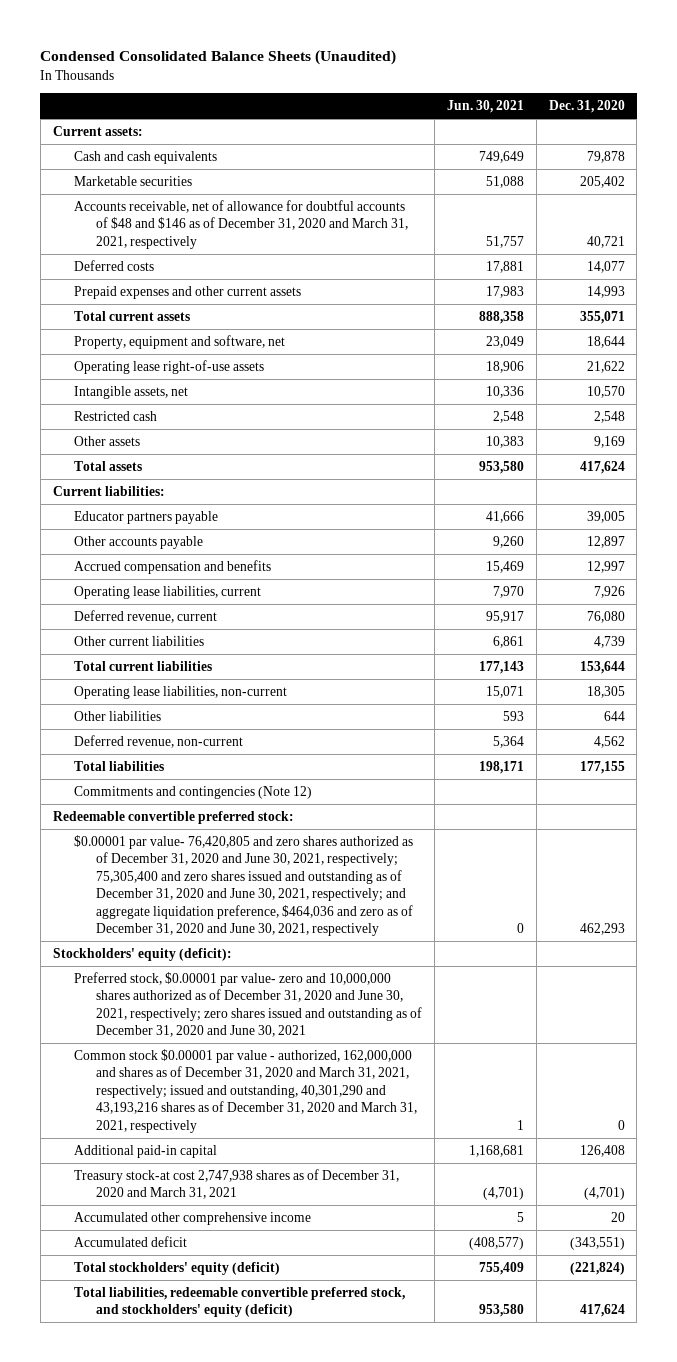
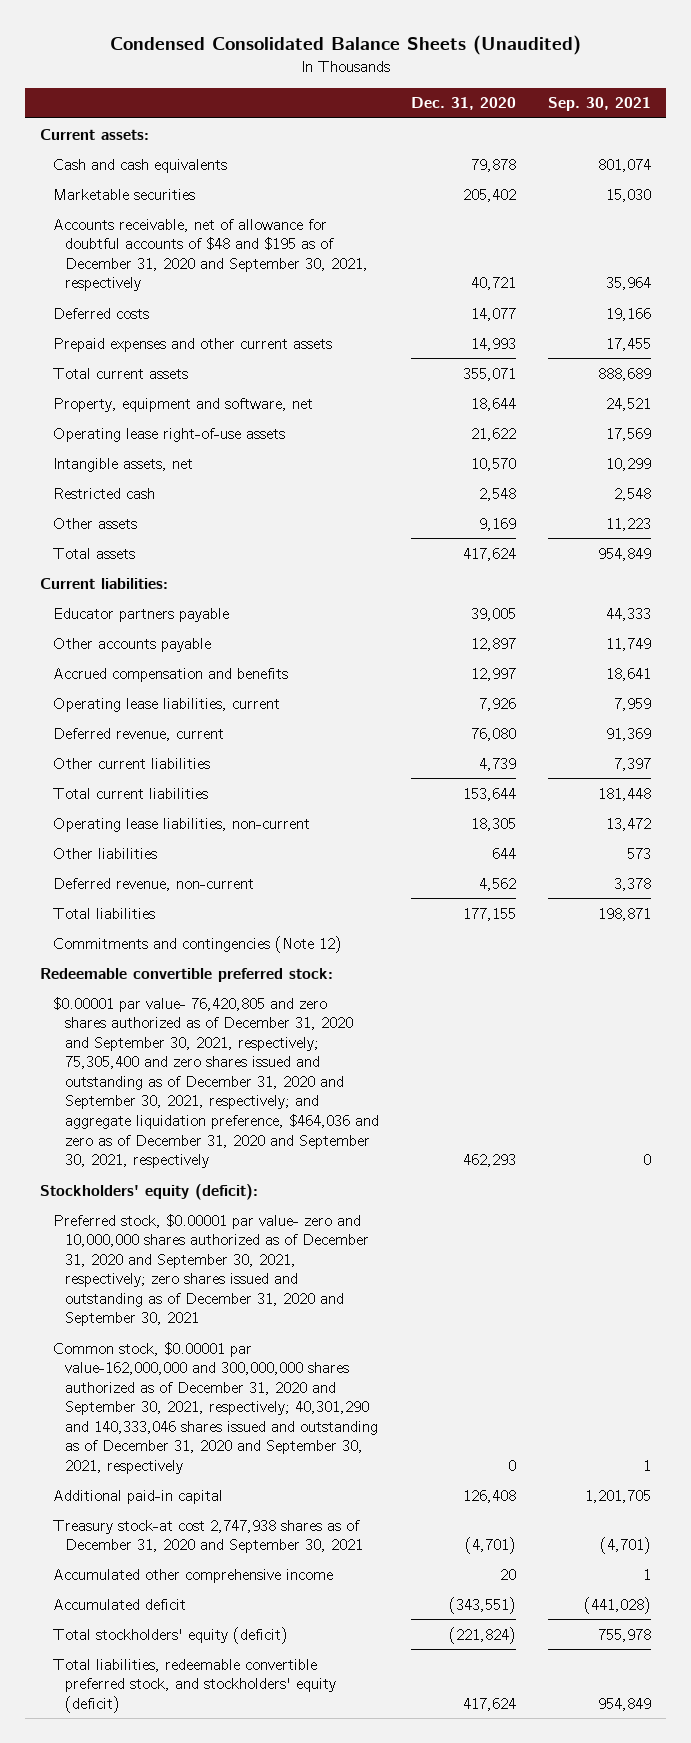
[446,100,524,114] Jun. 30, 2021 -> none
none -> [547,97,651,112] Sep. 30, 2021
[74,199,409,249] Accounts receivable, net of allowance for doubtful accounts of $48 and $146 as of December 31, 2020 and March 31, 2021, respectively -> [52,218,369,292] Accounts receivable, net of allowance for doubtful accounts of $48 and $195 as of December 31, 2020 and September 30, 2021, respectively
[74,834,414,937] $0.00001 par value- 76,420,805 and zero shares authorized as of December 31, 2020 and June 30, 2021, respectively; 75,305,400 and zero shares issued and outstanding as of December 31, 2020 and June 30, 2021, respectively; and aggregate liquidation preference, $464,036 and zero as of December 31, 2020 and June 30, 2021, respectively -> [52,996,380,1169] $0.00001 par value- 76,420,805 and zero shares authorized as of December 31, 2020 and September 30, 2021, respectively; 75,305,400 and zero shares issued and outstanding as of December 31, 2020 and September 30, 2021, respectively; and aggregate liquidation preference, $464,036 and zero as of December 31, 2020 and September 30, 2021, respectively
[74,971,423,1038] Preferred stock, $0.00001 par value- zero and 10,000,000 shares authorized as of December 31, 2020 and June 30, 2021, respectively; zero shares issued and outstanding as of December 31, 2020 and June 30, 2021 -> [52,1213,370,1327] Preferred stock, $0.00001 par value- zero and 10,000,000 shares authorized as of December 31, 2020 and September 30, 2021, respectively; zero shares issued and outstanding as of December 31, 2020 and September 30, 2021
[74,1048,418,1133] Common stock $0.00001 par value - authorized, 162,000,000 and shares as of December 31, 2020 and March 31, 2021, respectively; issued and outstanding, 40,301,290 and 43,193,216 shares as of December 31, 2020 and March 31, 2021, respectively -> [52,1341,379,1475] Common stock, $0.00001 par value-162,000,000 and 300,000,000 shares authorized as of December 31, 2020 and September 30, 2021, respectively; 40,301,290 and 140,333,046 shares issued and outstanding as of December 31, 2020 and September 30, 2021, respectively
[74,1168,400,1200] Treasury stock-at cost 2,747,938 shares as of December 31, 2020 and March 31, 2021 -> [52,1519,364,1554] Treasury stock-at cost 2,747,938 shares as of December 31, 2020 and September 30, 2021

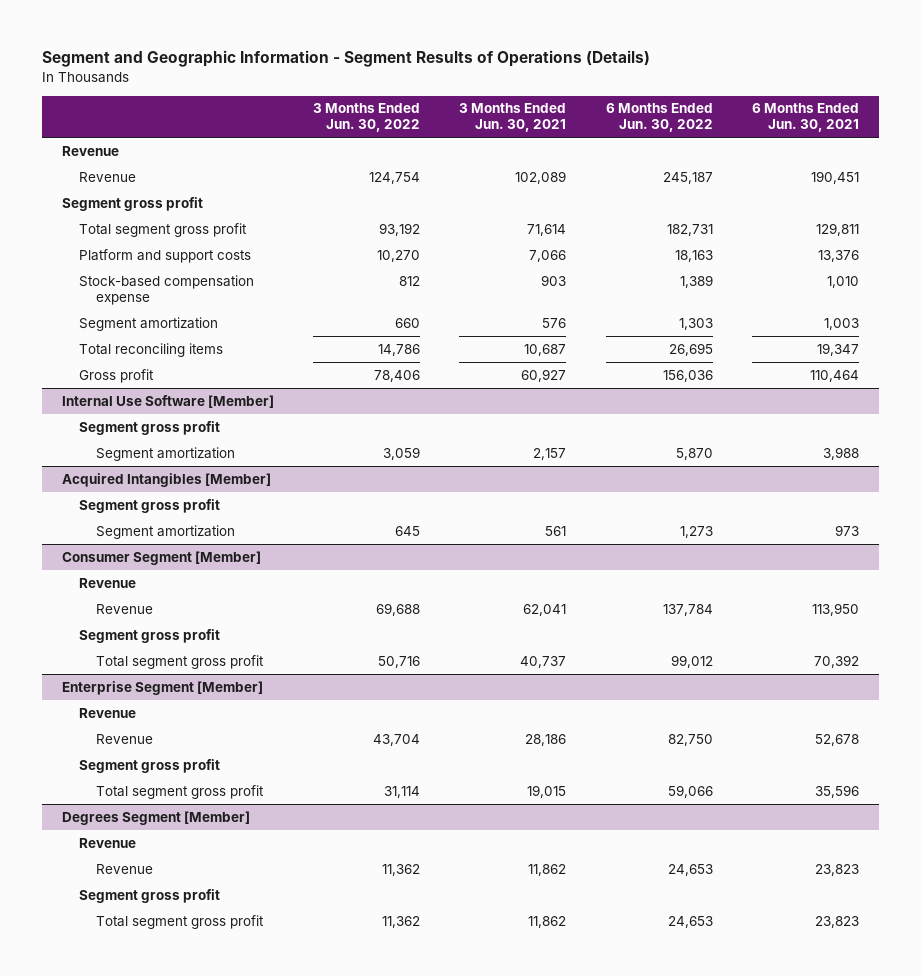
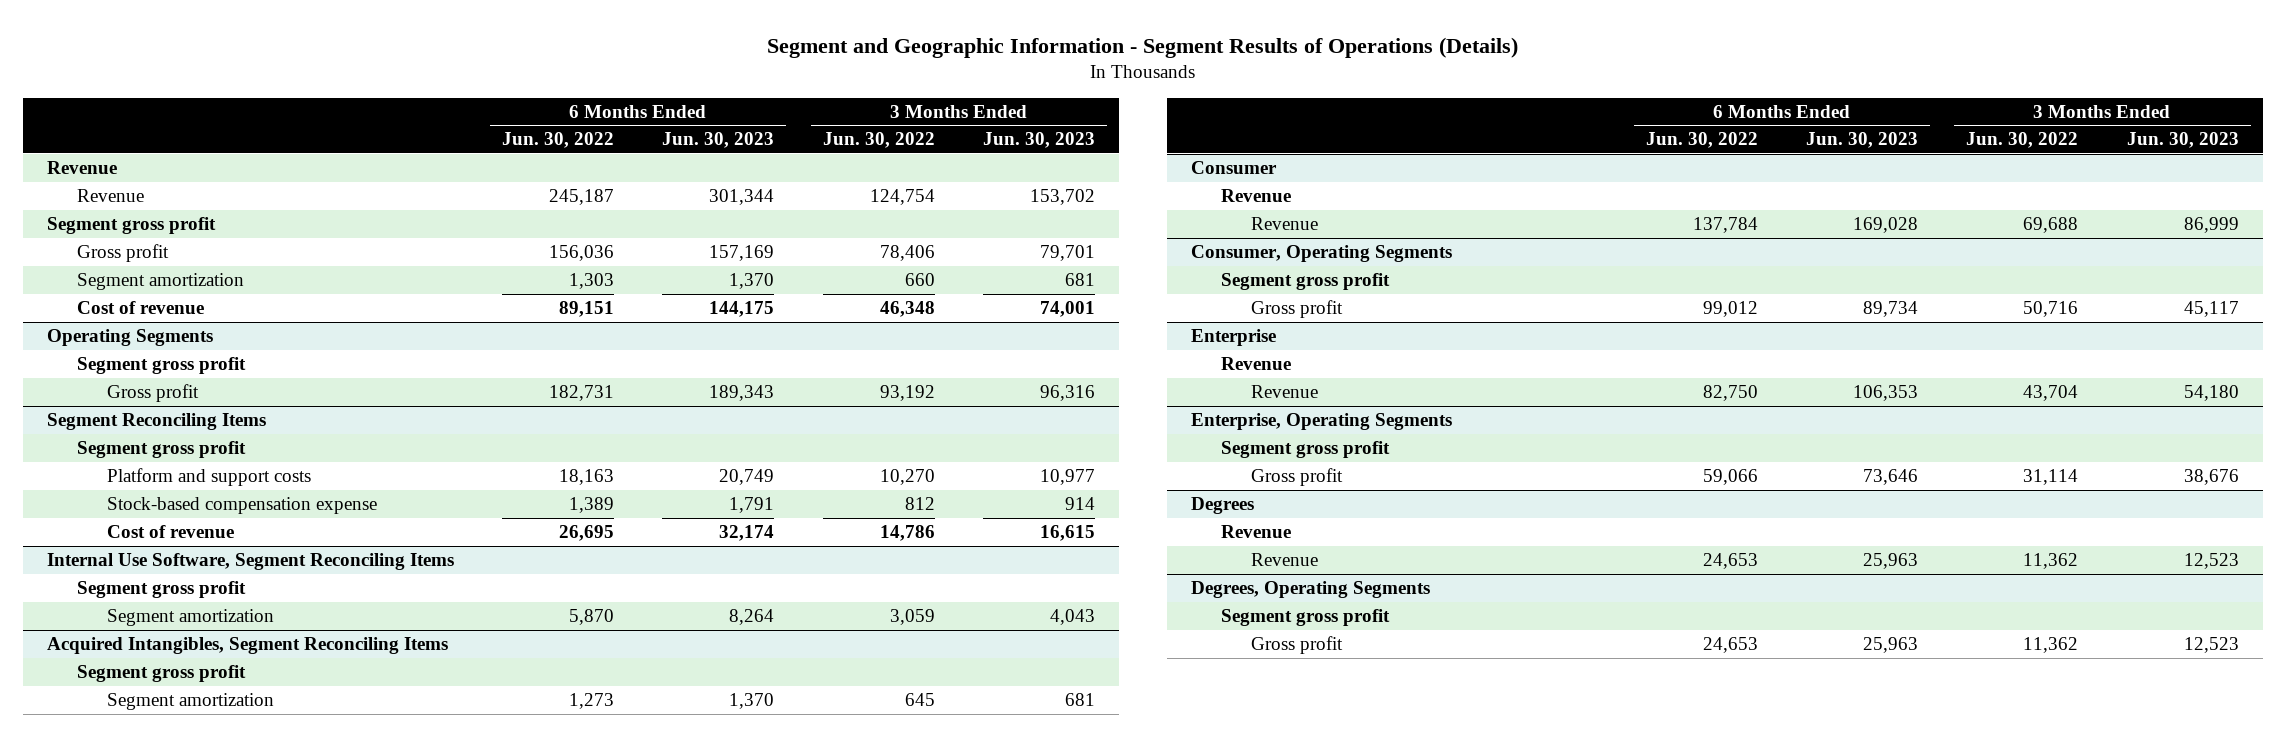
[459,103,567,133] 3 Months Ended Jun. 30, 2021 -> none
[752,103,860,133] 6 Months Ended Jun. 30, 2021 -> none
none -> [662,132,775,149] Jun. 30, 2023
none -> [982,132,1095,149] Jun. 30, 2023
[78,368,154,383] Gross profit -> [77,244,170,263] Gross profit
[78,316,218,331] Segment amortization -> [77,273,245,291] Segment amortization
none -> [77,301,205,315] Cost of revenue
none -> [46,329,213,347] Operating Segments
none -> [77,357,247,375] Segment gross profit
[78,222,247,237] Total segment gross profit -> [107,384,200,403] Gross profit
none -> [46,413,266,431] Segment Reconciling Items
none -> [77,441,247,459] Segment gross profit
[61,394,274,408] Internal Use Software [Member] -> none
[78,342,223,357] Total reconciling items -> [107,525,235,539] Cost of revenue
none -> [46,553,454,571] Internal Use Software, Segment Reconciling Items
[61,472,271,487] Acquired Intangibles [Member] -> none
none -> [46,637,448,655] Acquired Intangibles, Segment Reconciling Items
[61,550,261,565] Consumer Segment [Member] -> [1190,161,1277,175] Consumer
none -> [1190,245,1452,263] Consumer, Operating Segments
[95,654,264,669] Total segment gross profit -> [1251,300,1344,319] Gross profit
[61,680,263,695] Enterprise Segment [Member] -> [1190,329,1276,347] Enterprise
none -> [1190,413,1452,431] Enterprise, Operating Segments
[95,784,264,799] Total segment gross profit -> [1251,468,1344,487] Gross profit
[61,810,250,825] Degrees Segment [Member] -> [1190,497,1254,515] Degrees
none -> [1190,581,1430,599] Degrees, Operating Segments
[95,914,264,929] Total segment gross profit -> [1251,636,1344,655] Gross profit

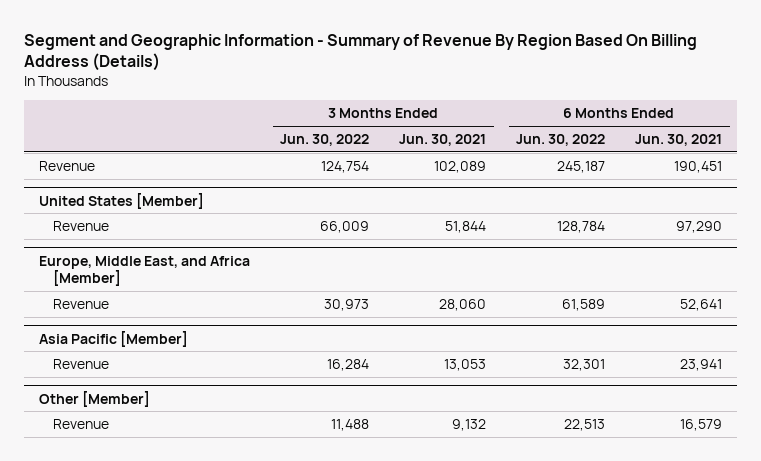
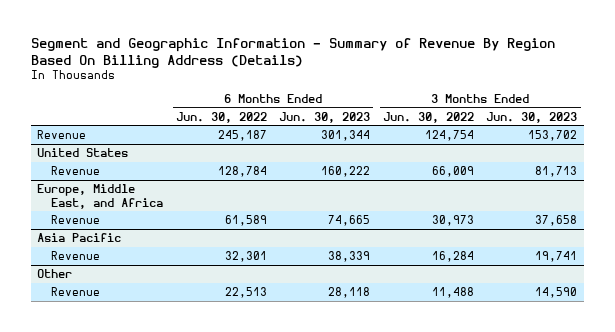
[399,134,487,147] Jun. 30, 2021 -> none
[635,134,723,147] Jun. 30, 2021 -> none
none -> [279,111,371,123] Jun. 30, 2023
none -> [486,111,578,123] Jun. 30, 2023
[39,192,205,209] United States [Member] -> [37,147,129,157] United States
[39,255,251,286] Europe, Middle East, and Africa [Member] -> [37,183,164,209] Europe, Middle East, and Africa
[39,330,189,347] Asia Pacific [Member] -> [37,232,122,242] Asia Pacific
[39,390,151,407] Other [Member] -> [37,268,73,278] Other

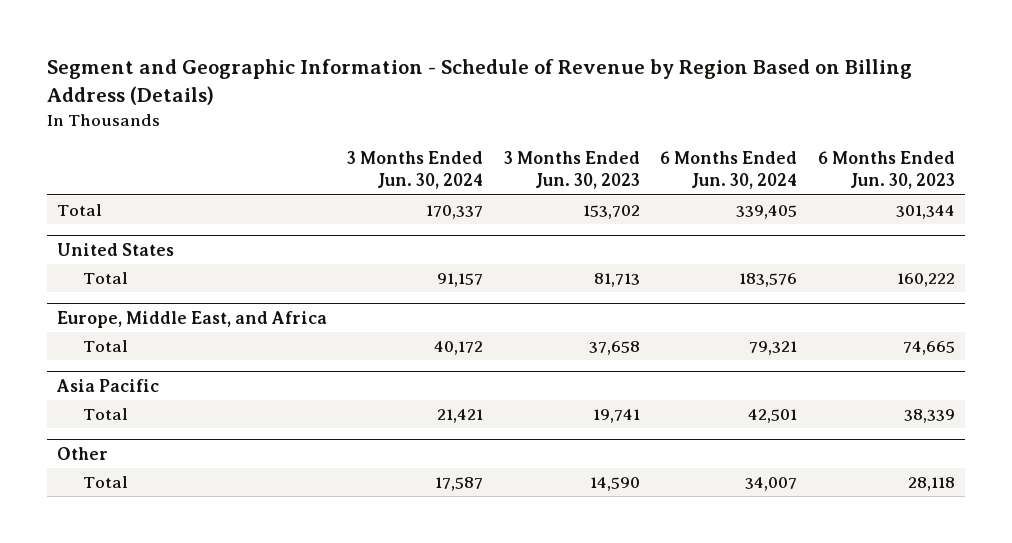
[31,37,556,68] Segment and Geographic Information - Summary of Revenue By Region Based On Billing Address (Details) -> [46,59,912,105] Segment and Geographic Information - Schedule of Revenue by Region Based on Billing Address (Details)
[175,111,267,123] Jun. 30, 2022 -> none
[382,111,474,123] Jun. 30, 2022 -> none
none -> [347,150,484,190] 3 Months Ended Jun. 30, 2024
none -> [660,150,798,190] 6 Months Ended Jun. 30, 2024
[37,129,87,139] Revenue -> [56,204,102,217] Total
[51,165,101,175] Revenue -> [82,272,128,285] Total
[51,214,101,224] Revenue -> [82,340,128,353] Total
[51,250,101,260] Revenue -> [82,408,128,421] Total
[51,286,101,296] Revenue -> [82,476,128,489] Total

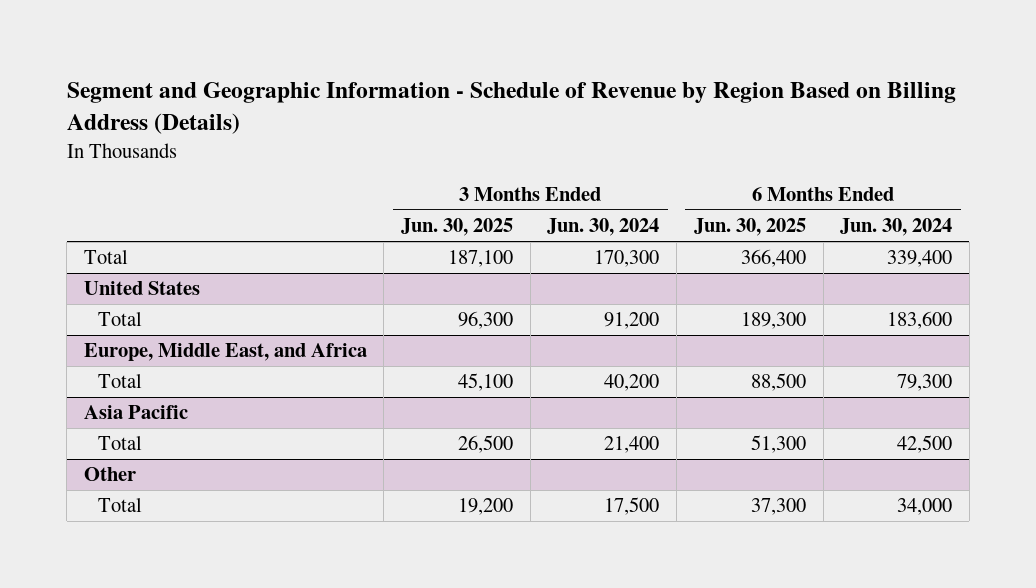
[503,150,640,190] 3 Months Ended Jun. 30, 2023 -> none
[817,150,955,190] 6 Months Ended Jun. 30, 2023 -> none
none -> [401,218,514,237] Jun. 30, 2025
none -> [693,218,806,237] Jun. 30, 2025
[426,205,484,220] 170,337 -> [594,250,660,268] 170,300
[736,205,798,220] 339,405 -> [887,250,953,268] 339,400
[437,273,484,288] 91,157 -> [604,312,660,330] 91,200
[739,273,798,288] 183,576 -> [887,311,953,330] 183,600
[434,341,484,356] 40,172 -> [604,374,660,392] 40,200
[749,341,798,356] 79,321 -> [897,374,953,392] 79,300
[437,409,484,424] 21,421 -> [604,436,660,454] 21,400
[748,409,798,424] 42,501 -> [897,435,953,454] 42,500
[435,477,484,492] 17,587 -> [604,497,660,516] 17,500
[745,477,798,492] 34,007 -> [897,498,953,516] 34,000

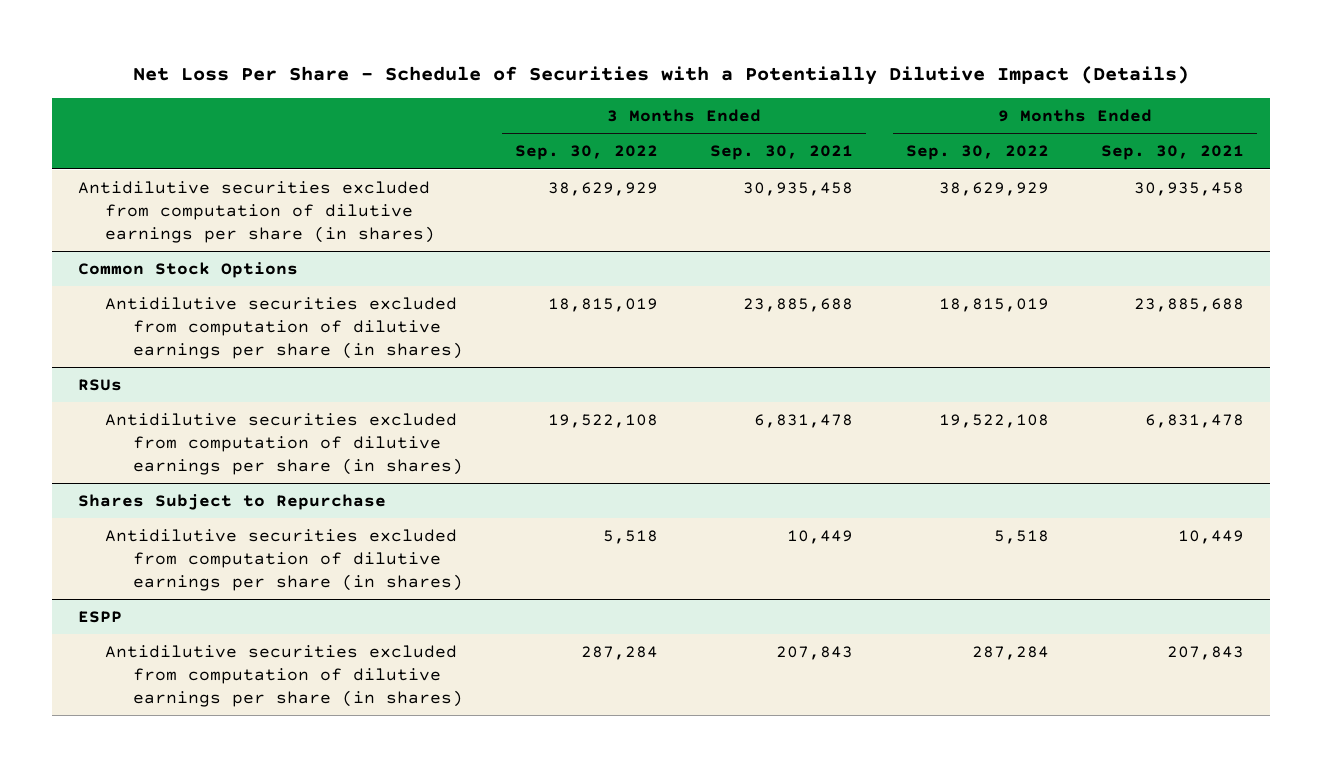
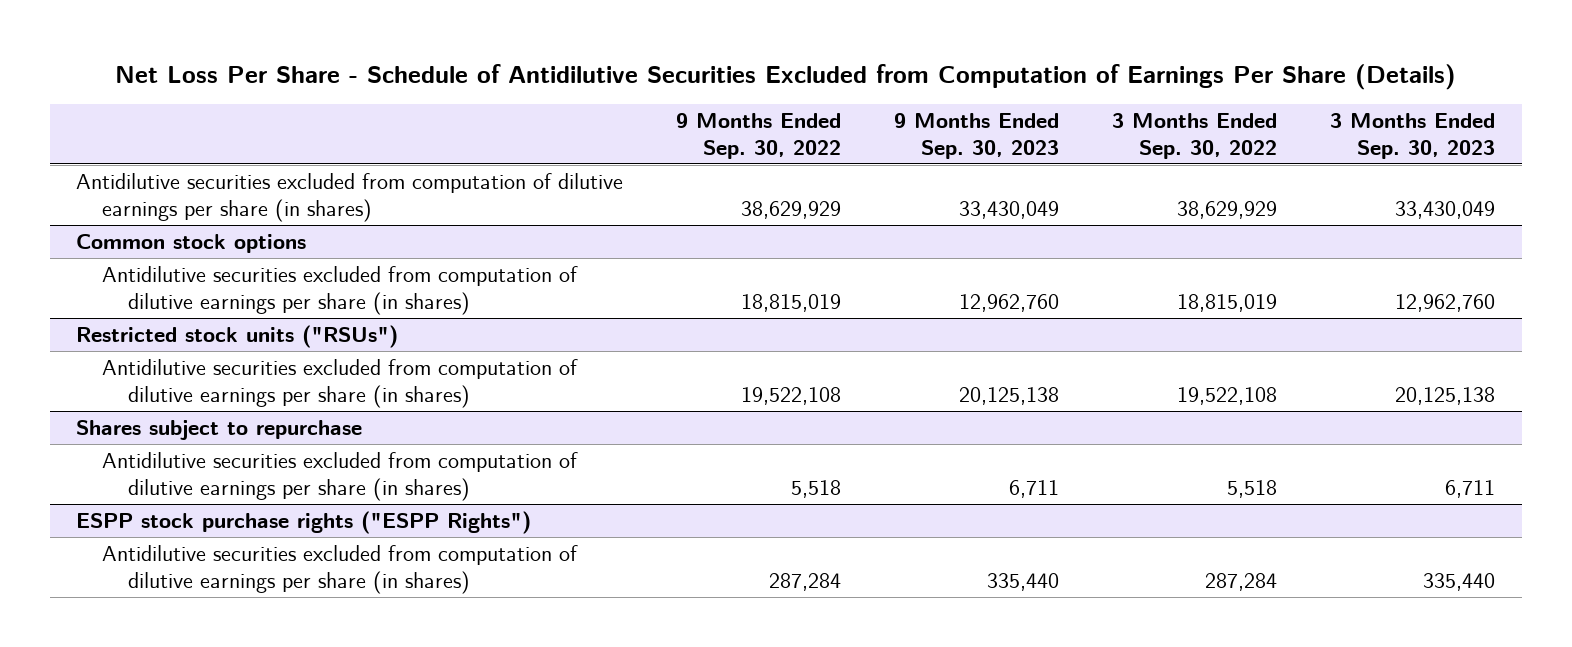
[132,65,1189,85] Net Loss Per Share - Schedule of Securities with a Potentially Dilutive Impact (Details) -> [114,63,1456,90] Net Loss Per Share - Schedule of Antidilutive Securities Excluded from Computation of Earnings Per Share (Details)
[710,145,854,161] Sep. 30, 2021 -> none
[1100,145,1244,161] Sep. 30, 2021 -> none
none -> [894,113,1060,160] 9 Months Ended Sep. 30, 2023
none -> [1330,113,1496,160] 3 Months Ended Sep. 30, 2023
[77,262,298,279] Common Stock Options -> [76,233,307,253] Common stock options
[77,379,122,392] RSUs -> [76,324,399,348] Restricted stock units ("RSUs")
[77,494,386,511] Shares Subject to Repurchase -> [76,419,363,440] Shares subject to repurchase
[77,611,122,624] ESPP -> [76,510,532,534] ESPP stock purchase rights ("ESPP Rights")

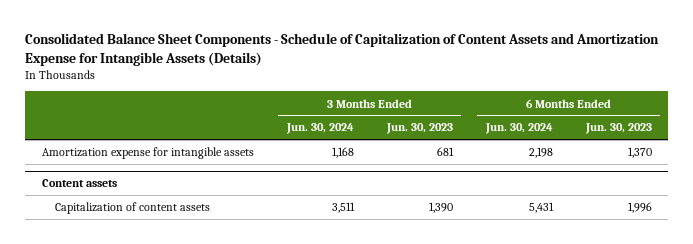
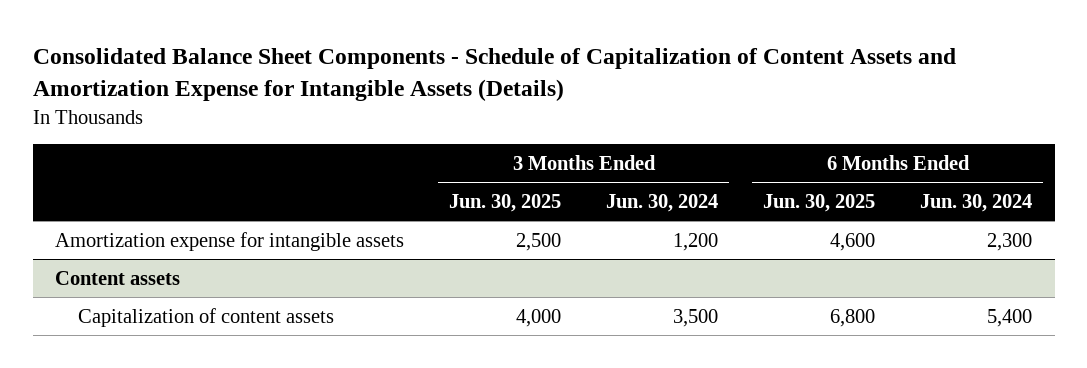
[385,123,453,135] Jun. 30, 2023 -> none
[584,123,652,135] Jun. 30, 2023 -> none
none -> [449,193,562,212] Jun. 30, 2025
none -> [763,193,876,212] Jun. 30, 2025
[331,147,354,159] 1,168 -> [673,232,719,251] 1,200
[528,147,553,159] 2,198 -> [987,232,1033,251] 2,300
[331,202,355,214] 3,511 -> [673,308,719,327] 3,500
[528,202,554,214] 5,431 -> [987,308,1033,327] 5,400

